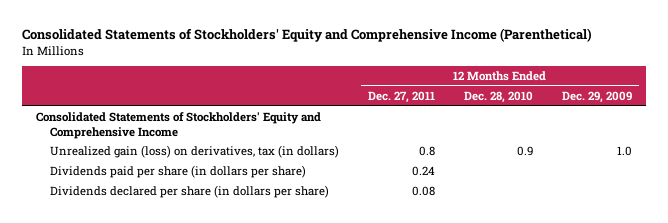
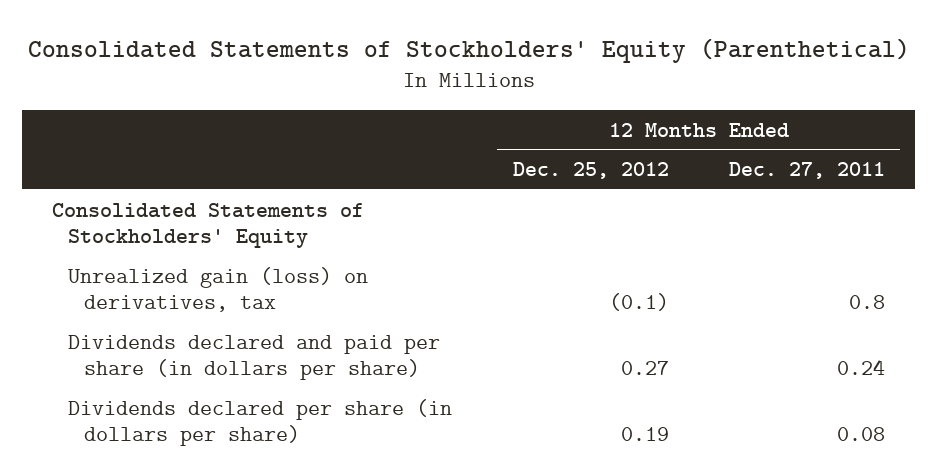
[21,28,592,43] Consolidated Statements of Stockholders' Equity and Comprehensive Income (Parenthetical) -> [27,37,910,63] Consolidated Statements of Stockholders' Equity (Parenthetical)
[463,90,533,103] Dec. 28, 2010 -> none
[561,90,632,103] Dec. 29, 2009 -> none
none -> [512,161,669,179] Dec. 25, 2012
[36,111,322,139] Consolidated Statements of Stockholders' Equity and Comprehensive Income -> [52,202,365,248] Consolidated Statements of Stockholders' Equity
[50,144,340,158] Unrealized gain (loss) on derivatives, tax (in dollars) -> [68,266,369,312] Unrealized gain (loss) on derivatives, tax
[50,164,307,178] Dividends paid per share (in dollars per share) -> [68,334,441,380] Dividends declared and paid per share (in dollars per share)

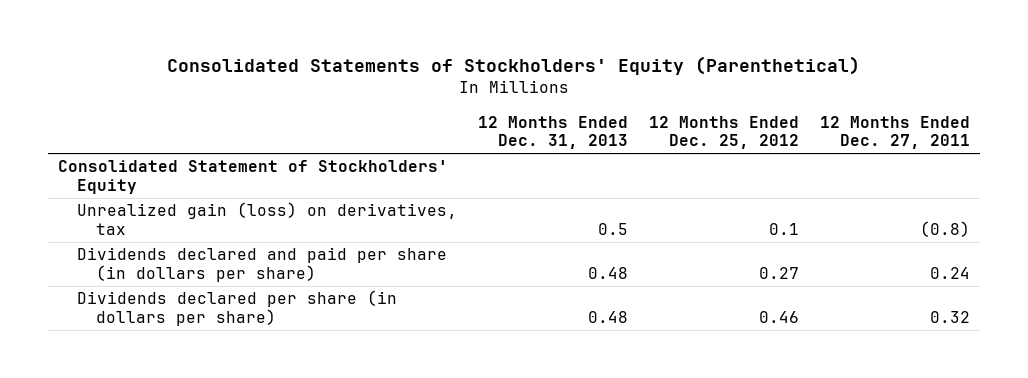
none -> [478,115,629,150] 12 Months Ended Dec. 31, 2013
[52,202,365,248] Consolidated Statements of Stockholders' Equity -> [58,160,449,195] Consolidated Statement of Stockholders' Equity
[608,292,669,311] (0.1) -> [768,223,799,236] 0.1
[848,294,885,309] 0.8 -> [919,221,970,238] (0.8)
[620,426,669,441] 0.19 -> [758,311,799,324] 0.46
[836,426,885,441] 0.08 -> [929,311,970,324] 0.32

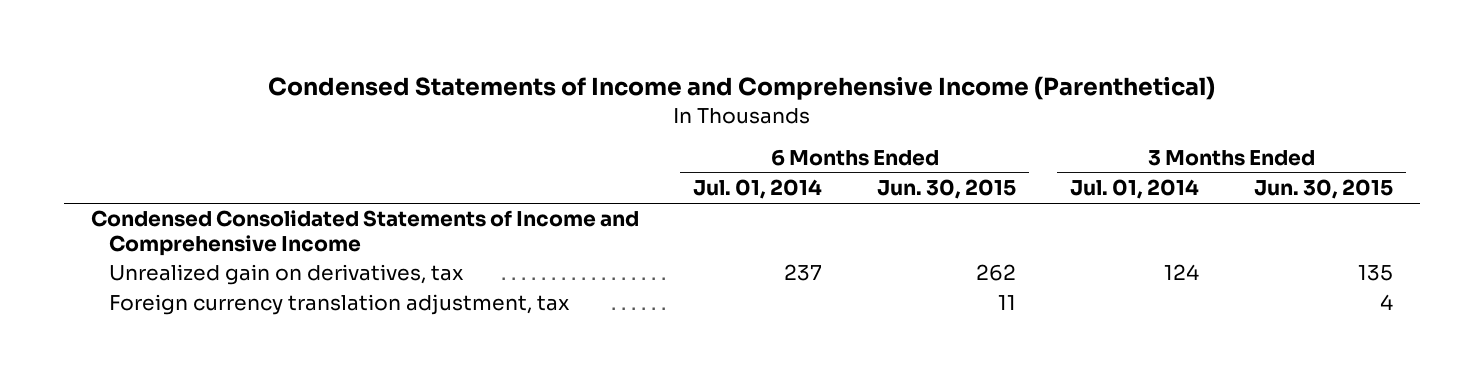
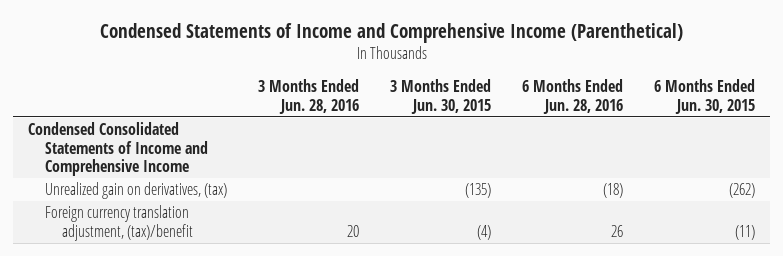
[693,179,823,200] Jul. 01, 2014 -> none
[1070,179,1200,200] Jul. 01, 2014 -> none
none -> [258,79,360,115] 3 Months Ended Jun. 28, 2016
none -> [521,79,623,115] 6 Months Ended Jun. 28, 2016
[109,264,465,286] Unrealized gain on derivatives, tax -> [45,182,228,200] Unrealized gain on derivatives, (tax)
[975,264,1016,282] 262 -> [728,183,755,199] (262)
[1357,265,1393,282] 135 -> [465,183,492,199] (135)
[109,294,571,316] Foreign currency translation adjustment, tax -> [45,205,193,241] Foreign currency translation adjustment, (tax)/benefit
[997,295,1016,311] 11 -> [734,224,755,240] (11)
[1379,294,1393,311] 4 -> [477,224,492,240] (4)

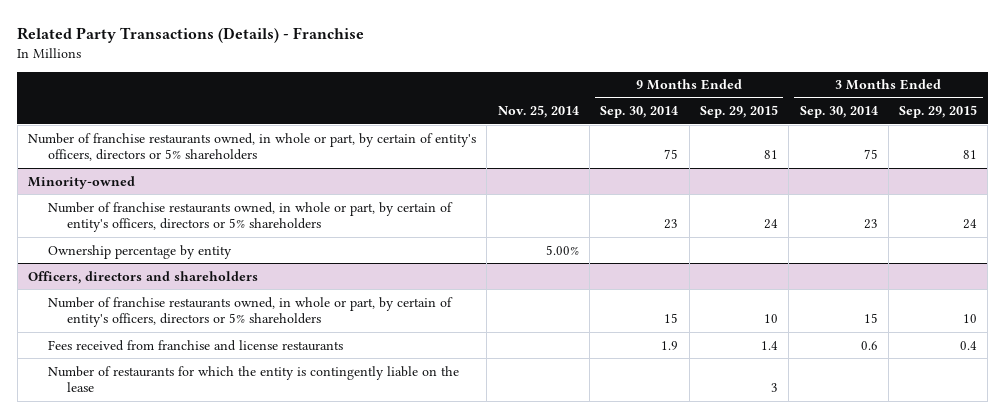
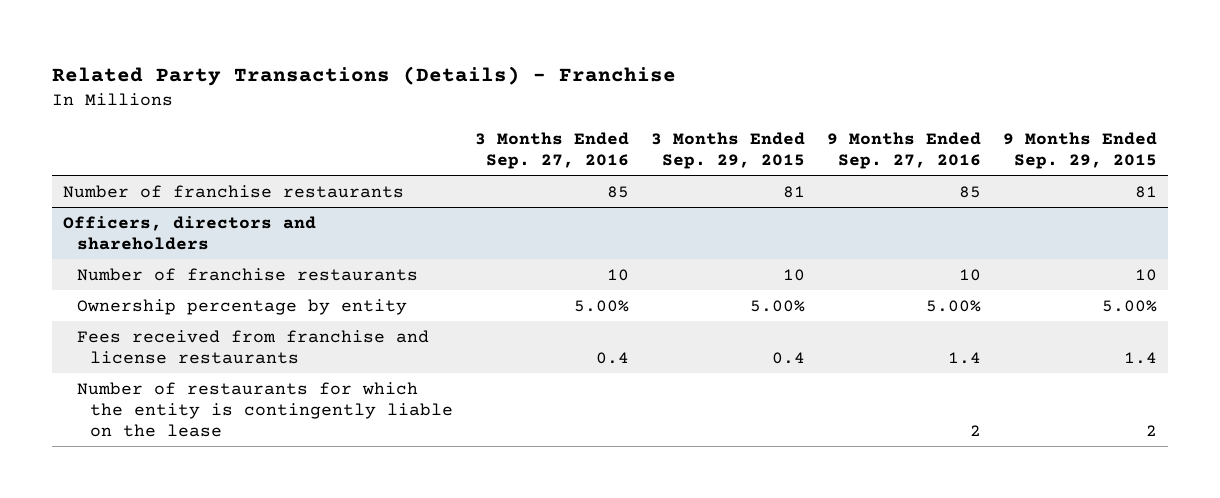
[497,105,579,119] Nov. 25, 2014 -> none
[600,106,679,119] Sep. 30, 2014 -> none
[799,106,878,119] Sep. 30, 2014 -> none
none -> [475,131,630,170] 3 Months Ended Sep. 27, 2016
none -> [827,131,982,170] 9 Months Ended Sep. 27, 2016
[27,175,135,189] Minority-owned -> none
[47,201,453,233] Number of franchise restaurants owned, in whole or part, by certain of entity's officers, directors or 5% shareholders -> none
[47,244,232,259] Ownership percentage by entity -> none
[27,132,476,162] Number of franchise restaurants owned, in whole or part, by certain of entity's officers, directors or 5% shareholders -> [63,184,405,198] Number of franchise restaurants
[47,296,453,328] Number of franchise restaurants owned, in whole or part, by certain of entity's officers, directors or 5% shareholders -> [76,267,418,281] Number of franchise restaurants
none -> [76,298,407,315] Ownership percentage by entity
[770,383,778,393] 3 -> [1145,424,1157,436] 2

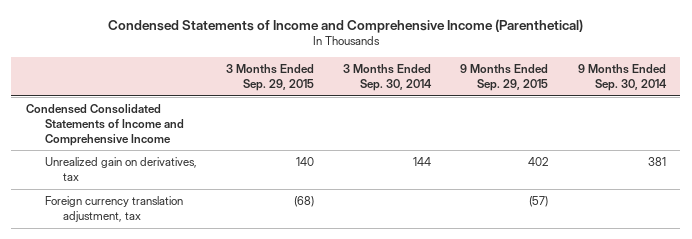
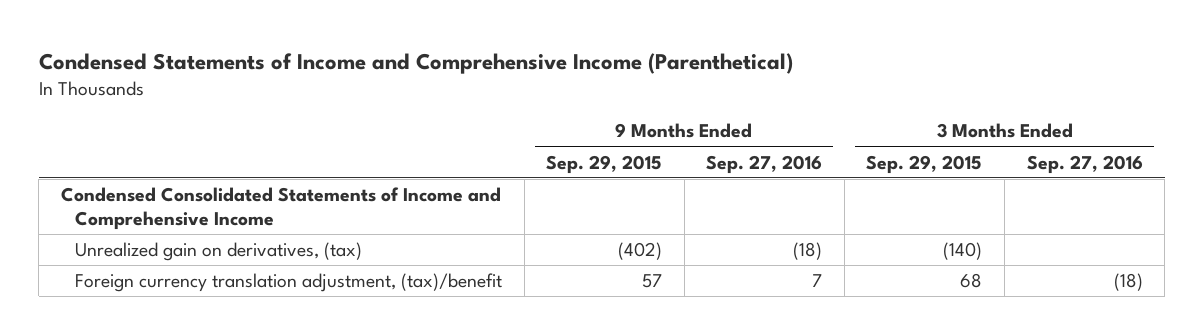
[343,64,433,92] 3 Months Ended Sep. 30, 2014 -> none
[577,64,667,92] 9 Months Ended Sep. 30, 2014 -> none
none -> [706,154,823,174] Sep. 27, 2016
none -> [1026,154,1143,174] Sep. 27, 2016
[44,157,197,181] Unrealized gain on derivatives, tax -> [75,242,363,262] Unrealized gain on derivatives, (tax)
[295,157,314,167] 140 -> [943,242,983,261] (140)
[528,157,549,167] 402 -> [618,242,663,261] (402)
[44,196,183,222] Foreign currency translation adjustment, tax -> [75,273,503,293] Foreign currency translation adjustment, (tax)/benefit
[293,196,314,208] (68) -> [960,273,983,289] 68
[529,196,549,208] (57) -> [642,274,663,289] 57

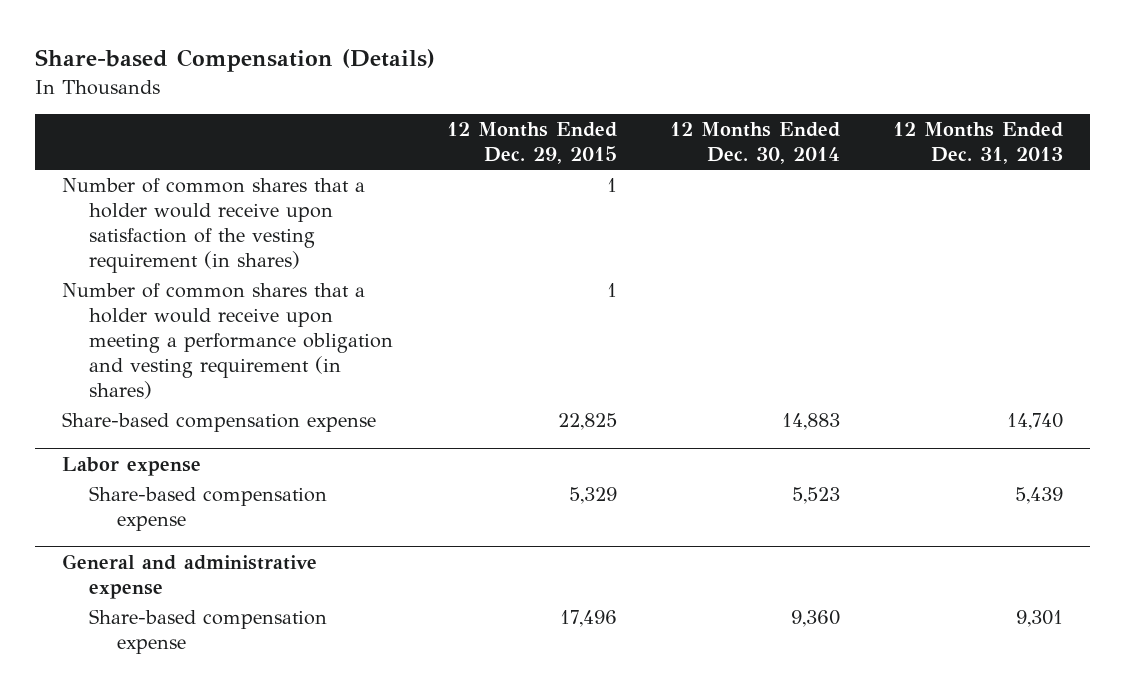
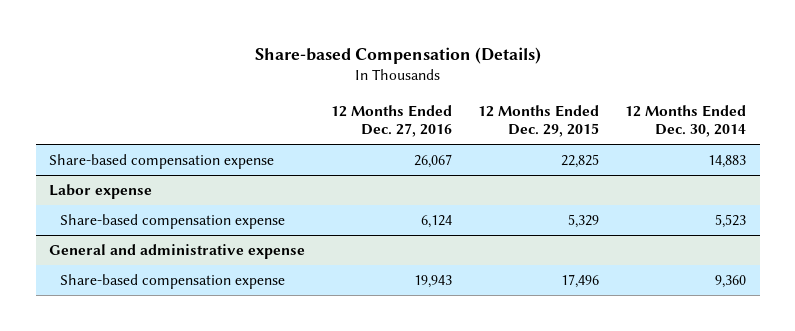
[893,122,1064,164] 12 Months Ended Dec. 31, 2013 -> none
none -> [331,104,453,138] 12 Months Ended Dec. 27, 2016
[61,178,365,273] Number of common shares that a holder would receive upon satisfaction of the vesting requirement (in shares) -> none
[61,283,394,399] Number of common shares that a holder would receive upon meeting a performance obligation and vesting requirement (in shares) -> none

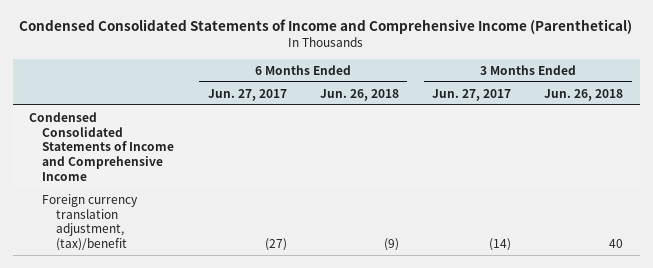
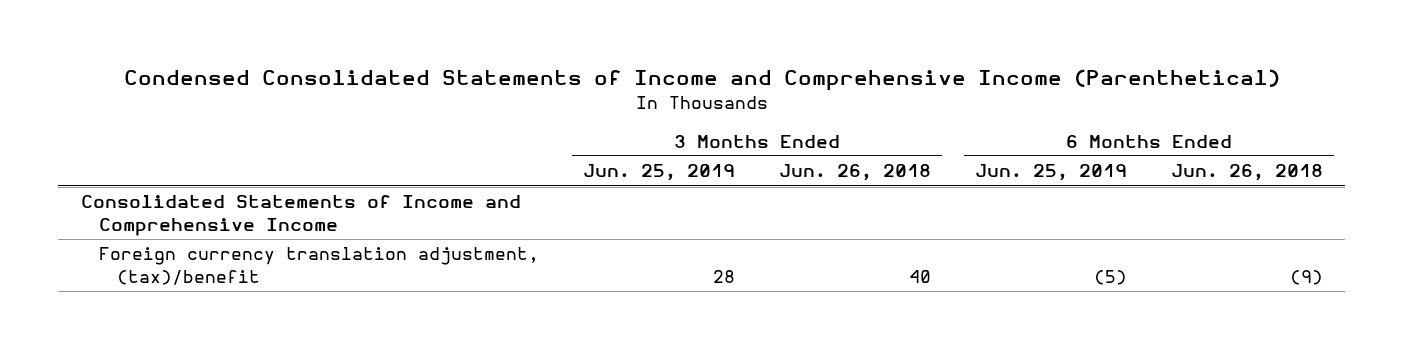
[207,88,287,101] Jun. 27, 2017 -> none
[432,88,512,101] Jun. 27, 2017 -> none
none -> [582,164,735,182] Jun. 25, 2019
none -> [974,164,1127,182] Jun. 25, 2019
[29,111,175,182] Condensed Consolidated Statements of Income and Comprehensive Income -> [80,195,521,236] Consolidated Statements of Income and Comprehensive Income

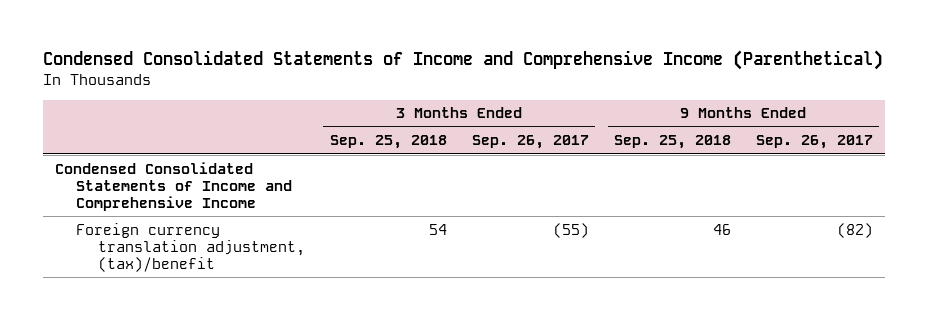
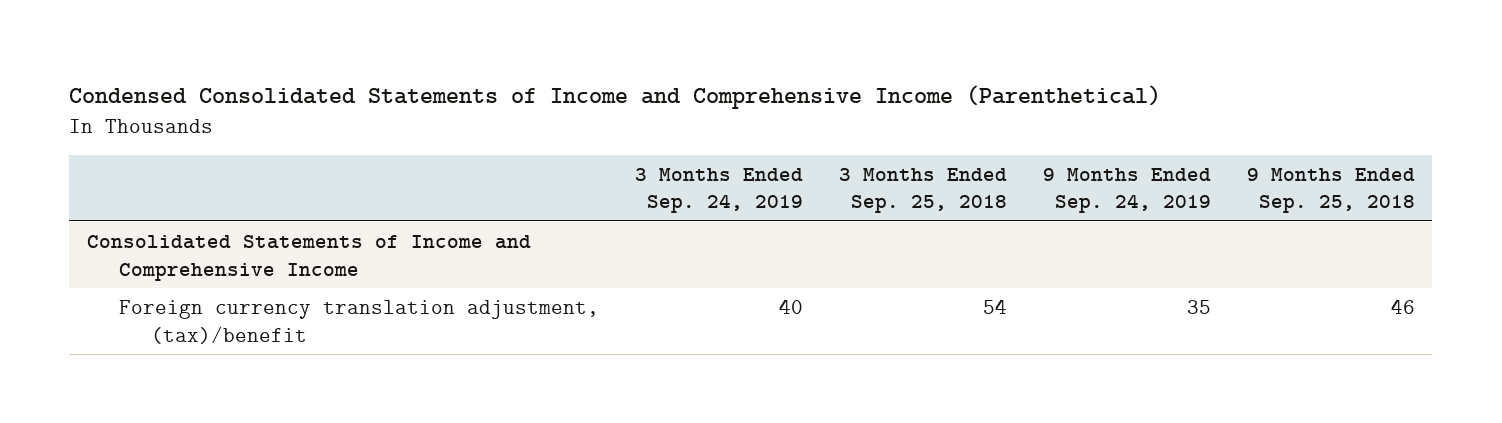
[471,135,589,150] Sep. 26, 2017 -> none
[755,135,873,150] Sep. 26, 2017 -> none
none -> [635,167,804,214] 3 Months Ended Sep. 24, 2019
none -> [1042,167,1211,214] 9 Months Ended Sep. 24, 2019
[55,161,293,211] Condensed Consolidated Statements of Income and Comprehensive Income -> [87,234,532,281] Consolidated Statements of Income and Comprehensive Income

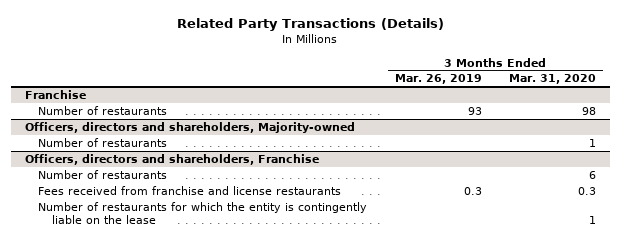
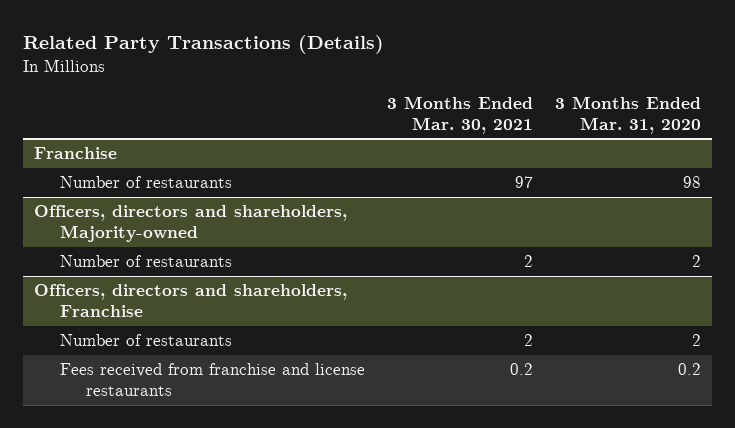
[394,74,482,85] Mar. 26, 2019 -> none
none -> [387,95,534,134] 3 Months Ended Mar. 30, 2021
[589,138,597,147] 1 -> [692,255,702,268] 2
[38,201,368,225] Number of restaurants for which the entity is contingently liable on the lease -> none
[589,170,597,179] 6 -> [692,334,702,347] 2
[578,186,597,195] 0.3 -> [678,363,702,376] 0.2

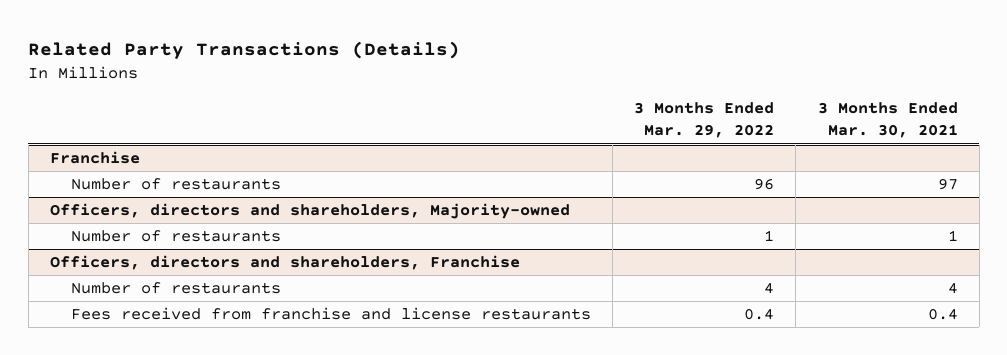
[555,95,702,134] 3 Months Ended Mar. 31, 2020 -> none
none -> [634,102,775,139] 3 Months Ended Mar. 29, 2022
[524,255,534,268] 2 -> [947,230,958,242] 1
[524,334,534,347] 2 -> [947,282,958,295] 4
[510,363,534,376] 0.2 -> [927,308,958,321] 0.4

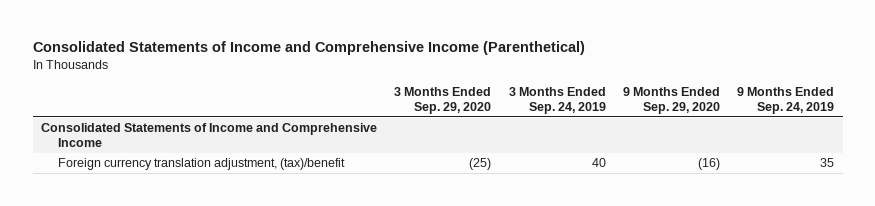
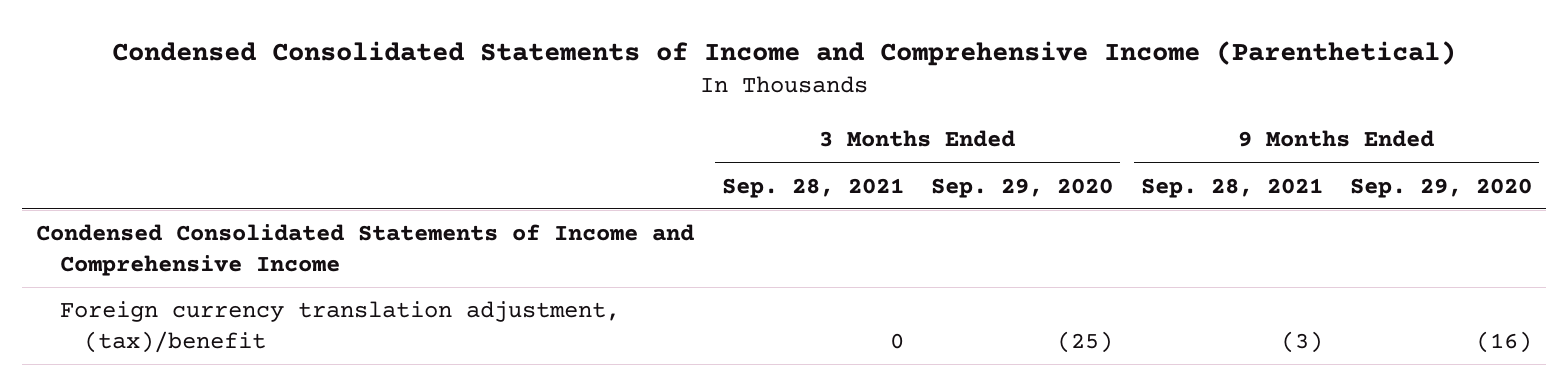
[32,41,585,56] Consolidated Statements of Income and Comprehensive Income (Parenthetical) -> [112,40,1457,66] Condensed Consolidated Statements of Income and Comprehensive Income (Parenthetical)
[508,86,606,115] 3 Months Ended Sep. 24, 2019 -> none
[737,86,835,115] 9 Months Ended Sep. 24, 2019 -> none
none -> [721,177,904,198] Sep. 28, 2021
none -> [1140,177,1323,198] Sep. 28, 2021
[41,123,378,148] Consolidated Statements of Income and Comprehensive Income -> [36,224,695,276] Condensed Consolidated Statements of Income and Comprehensive Income

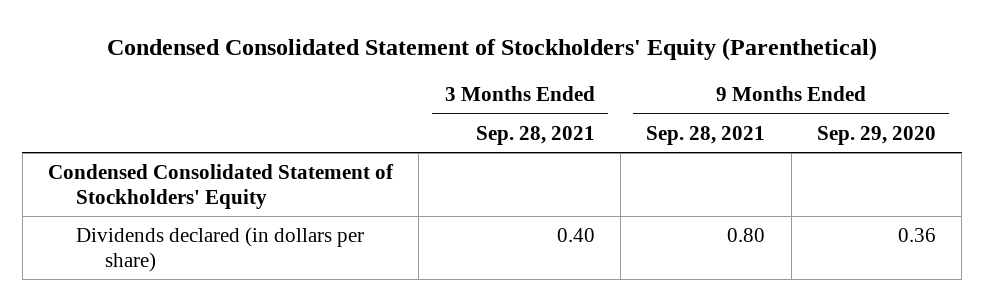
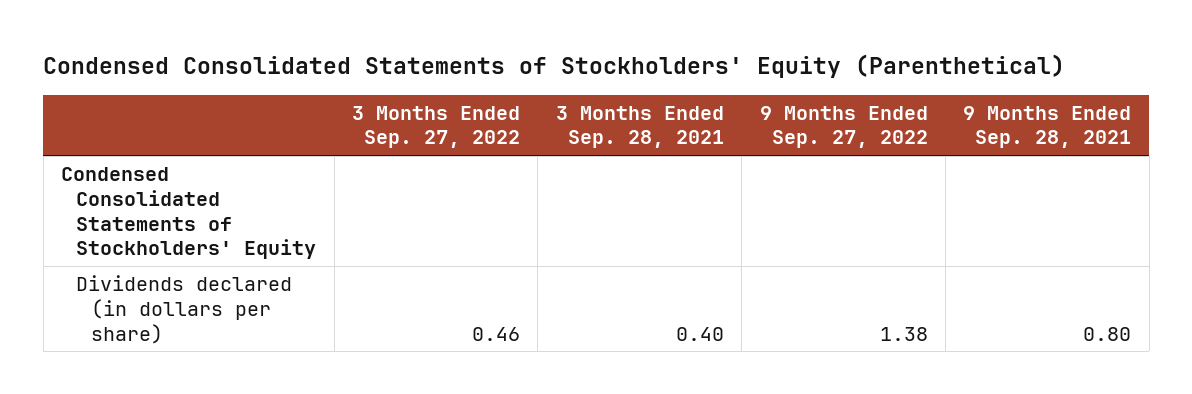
[107,37,878,61] Condensed Consolidated Statement of Stockholders' Equity (Parenthetical) -> [43,54,1066,79] Condensed Consolidated Statements of Stockholders' Equity (Parenthetical)
[816,125,936,145] Sep. 29, 2020 -> none
none -> [352,105,521,149] 3 Months Ended Sep. 27, 2022
none -> [759,105,928,149] 9 Months Ended Sep. 27, 2022
[48,163,395,209] Condensed Consolidated Statement of Stockholders' Equity -> [61,167,317,260] Condensed Consolidated Statements of Stockholders' Equity

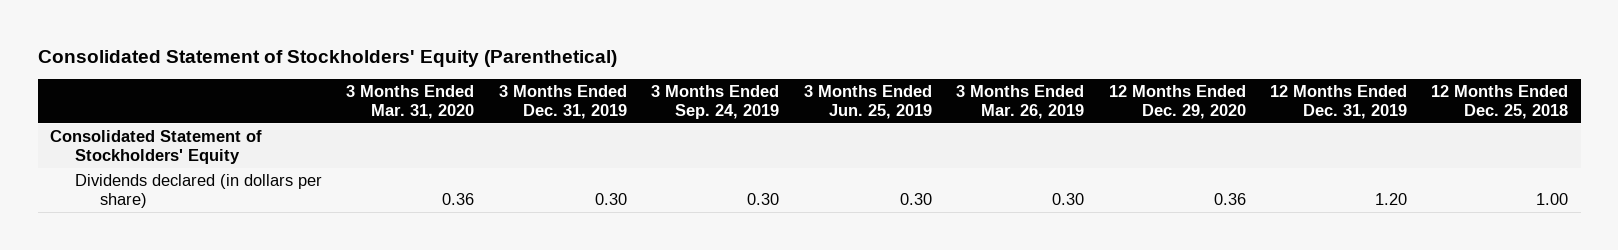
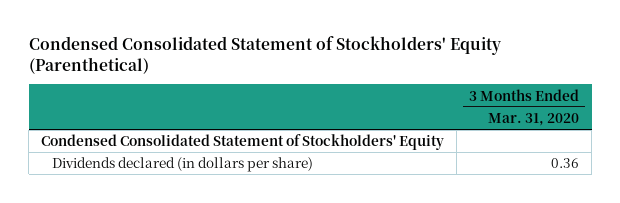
[37,49,617,67] Consolidated Statement of Stockholders' Equity (Parenthetical) -> [28,35,501,74] Condensed Consolidated Statement of Stockholders' Equity (Parenthetical)
[498,84,627,120] 3 Months Ended Dec. 31, 2019 -> none
[651,84,780,120] 3 Months Ended Sep. 24, 2019 -> none
[803,84,932,120] 3 Months Ended Jun. 25, 2019 -> none
[956,84,1085,120] 3 Months Ended Mar. 26, 2019 -> none
[1108,84,1246,120] 12 Months Ended Dec. 29, 2020 -> none
[1269,84,1407,120] 12 Months Ended Dec. 31, 2019 -> none
[1431,84,1569,120] 12 Months Ended Dec. 25, 2018 -> none
[49,129,262,165] Consolidated Statement of Stockholders' Equity -> [41,134,445,151] Condensed Consolidated Statement of Stockholders' Equity

